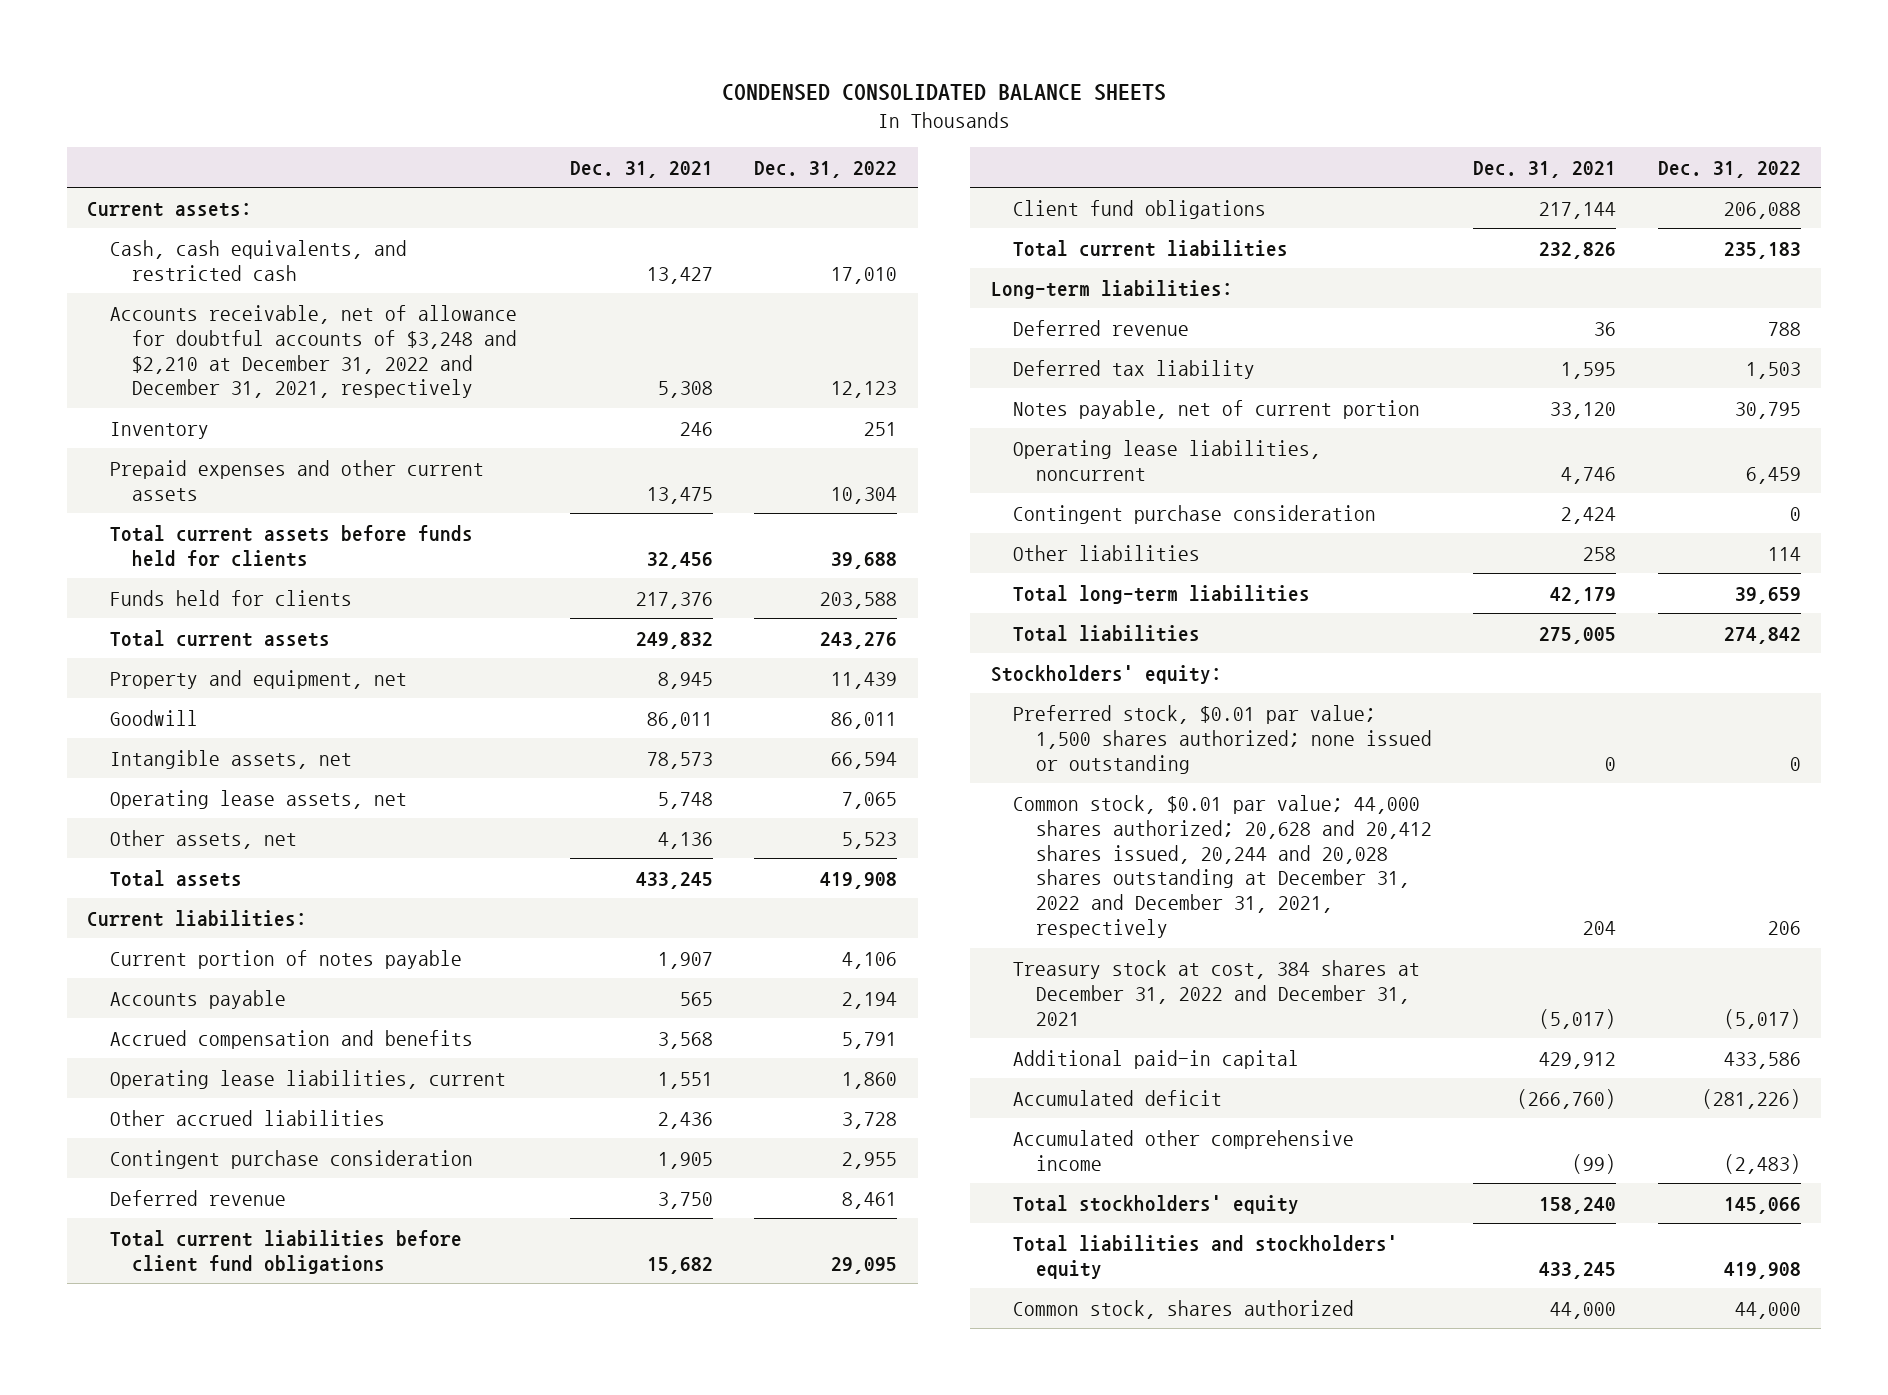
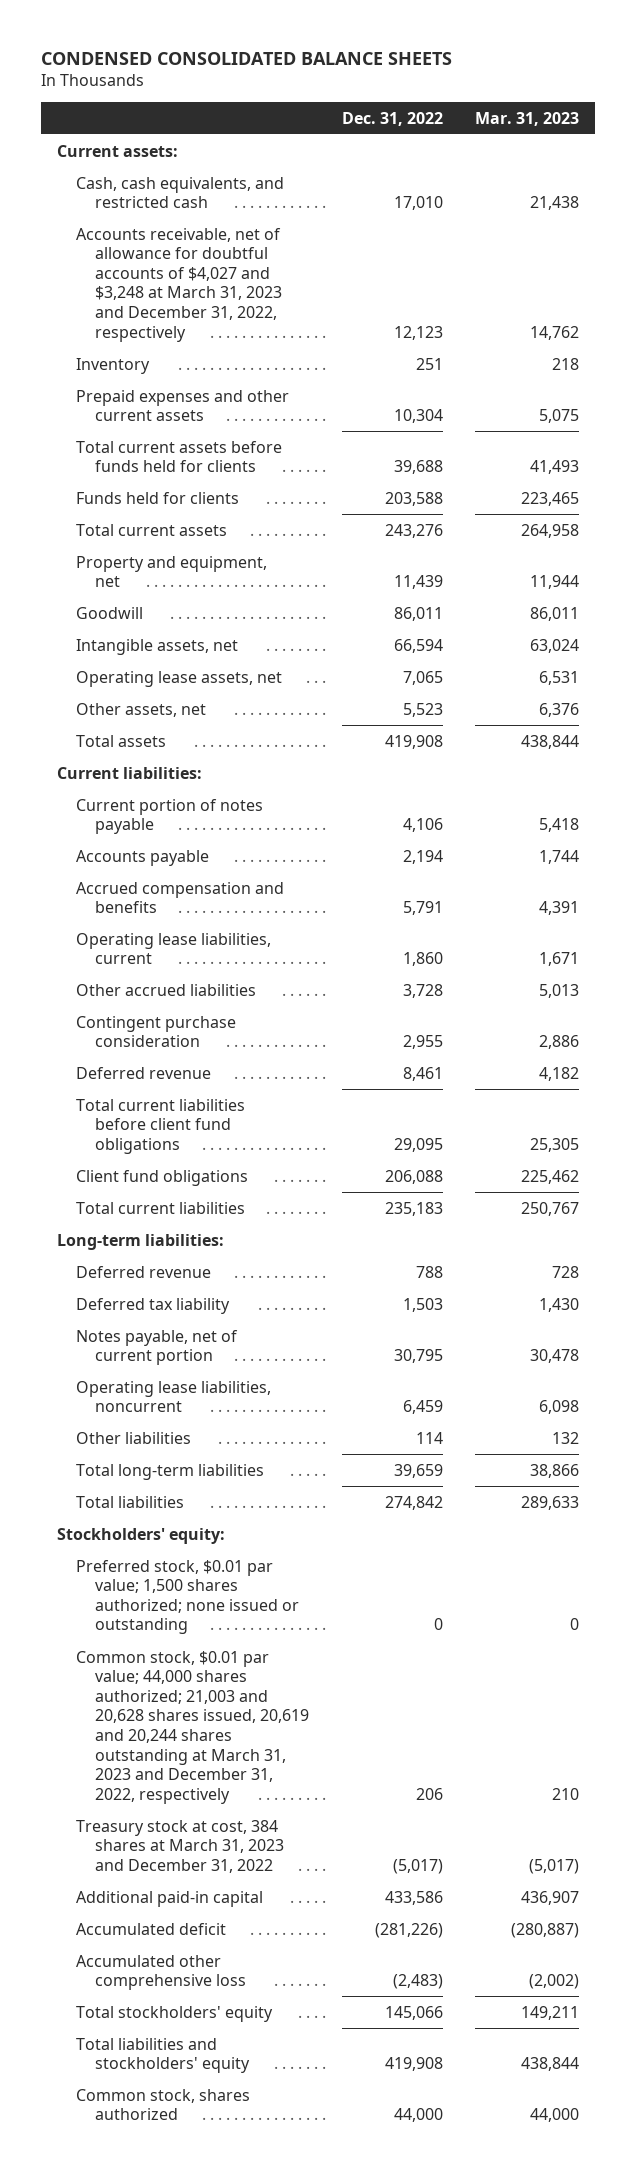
[569,161,713,179] Dec. 31, 2021 -> none
none -> [474,111,579,126] Mar. 31, 2023
[109,304,518,399] Accounts receivable, net of allowance for doubtful accounts of $3,248 and $2,210 at December 31, 2022 and December 31, 2021, respectively -> [76,227,283,342] Accounts receivable, net of allowance for doubtful accounts of $4,027 and $3,248 at March 31, 2023 and December 31, 2022, respectively
[1013,504,1377,524] Contingent purchase consideration -> none
[1013,794,1432,939] Common stock, $0.01 par value; 44,000 shares authorized; 20,628 and 20,412 shares issued, 20,244 and 20,028 shares outstanding at December 31, 2022 and December 31, 2021, respectively -> [76,1650,310,1805] Common stock, $0.01 par value; 44,000 shares authorized; 21,003 and 20,628 shares issued, 20,619 and 20,244 shares outstanding at March 31, 2023 and December 31, 2022, respectively
[1013,959,1421,1026] Treasury stock at cost, 384 shares at December 31, 2022 and December 31, 2021 -> [76,1819,285,1873] Treasury stock at cost, 384 shares at March 31, 2023 and December 31, 2022
[1013,1129,1355,1171] Accumulated other comprehensive income -> [76,1954,247,1991] Accumulated other comprehensive loss

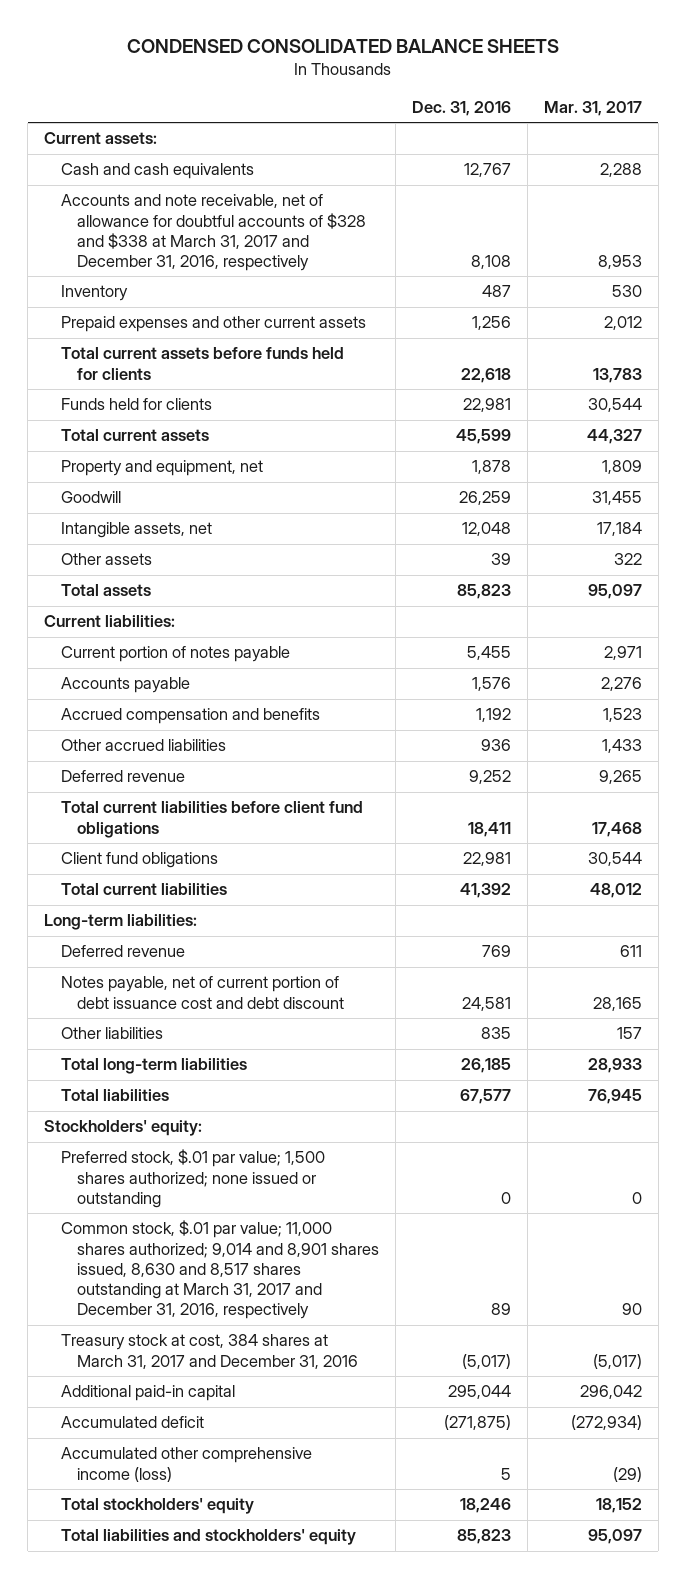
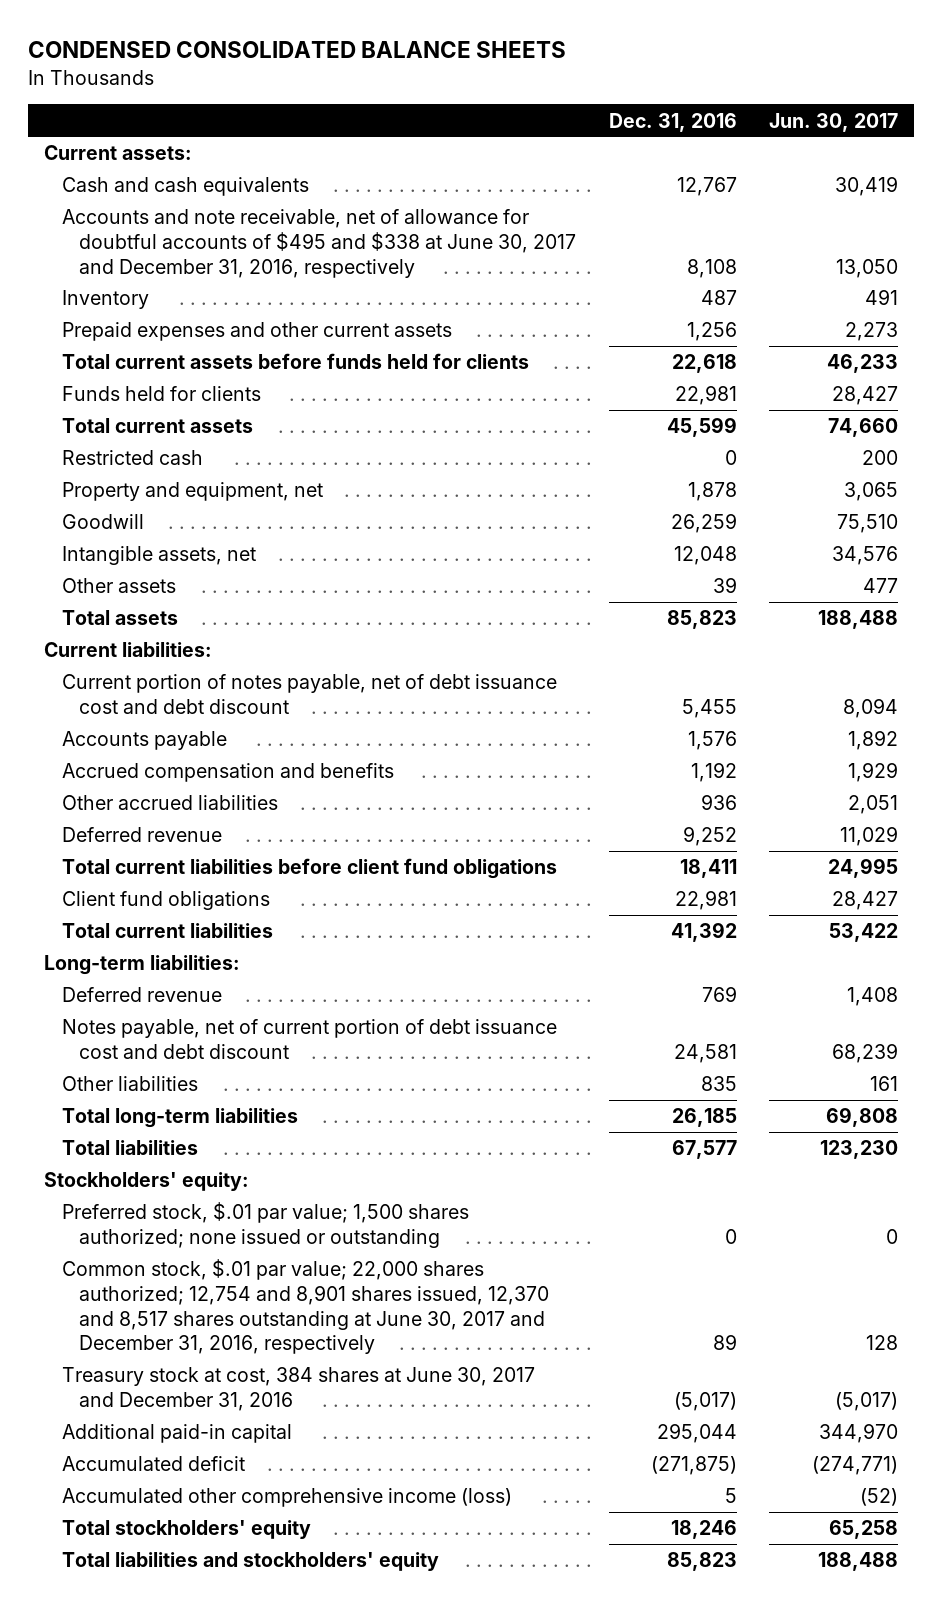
[543,100,642,116] Mar. 31, 2017 -> none
none -> [768,112,898,132] Jun. 30, 2017
[60,194,367,271] Accounts and note receivable, net of allowance for doubtful accounts of $328 and $338 at March 31, 2017 and December 31, 2016, respectively -> [61,209,577,278] Accounts and note receivable, net of allowance for doubtful accounts of $495 and $338 at June 30, 2017 and December 31, 2016, respectively
none -> [61,450,203,466] Restricted cash
[60,646,290,663] Current portion of notes payable -> [61,674,557,714] Current portion of notes payable, net of debt issuance cost and debt discount
[60,1220,380,1320] Common stock, $.01 par value; 11,000 shares authorized; 9,014 and 8,901 shares issued, 8,630 and 8,517 shares outstanding at March 31, 2017 and December 31, 2016, respectively -> [61,1259,550,1355] Common stock, $.01 par value; 22,000 shares authorized; 12,754 and 8,901 shares issued, 12,370 and 8,517 shares outstanding at June 30, 2017 and December 31, 2016, respectively
[60,1334,359,1369] Treasury stock at cost, 384 shares at March 31, 2017 and December 31, 2016 -> [61,1367,535,1411] Treasury stock at cost, 384 shares at June 30, 2017 and December 31, 2016

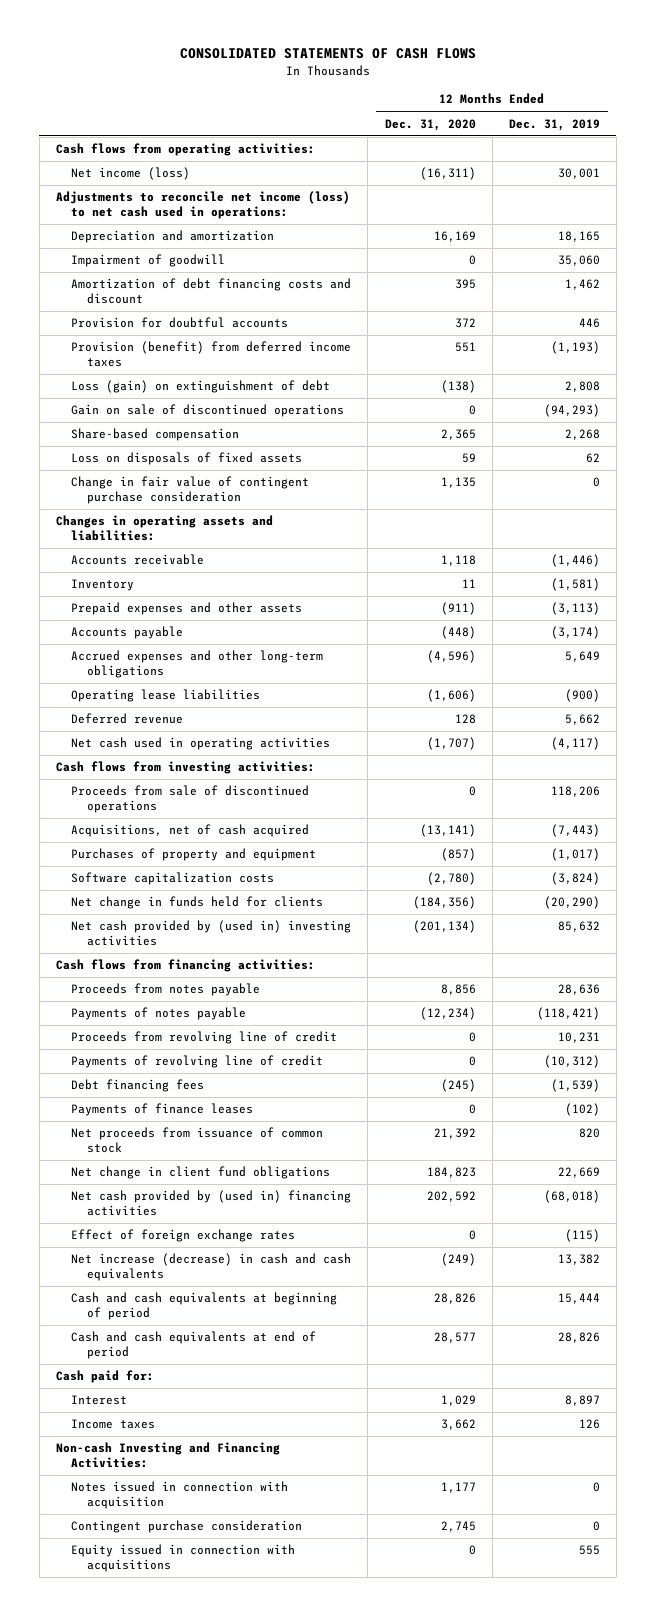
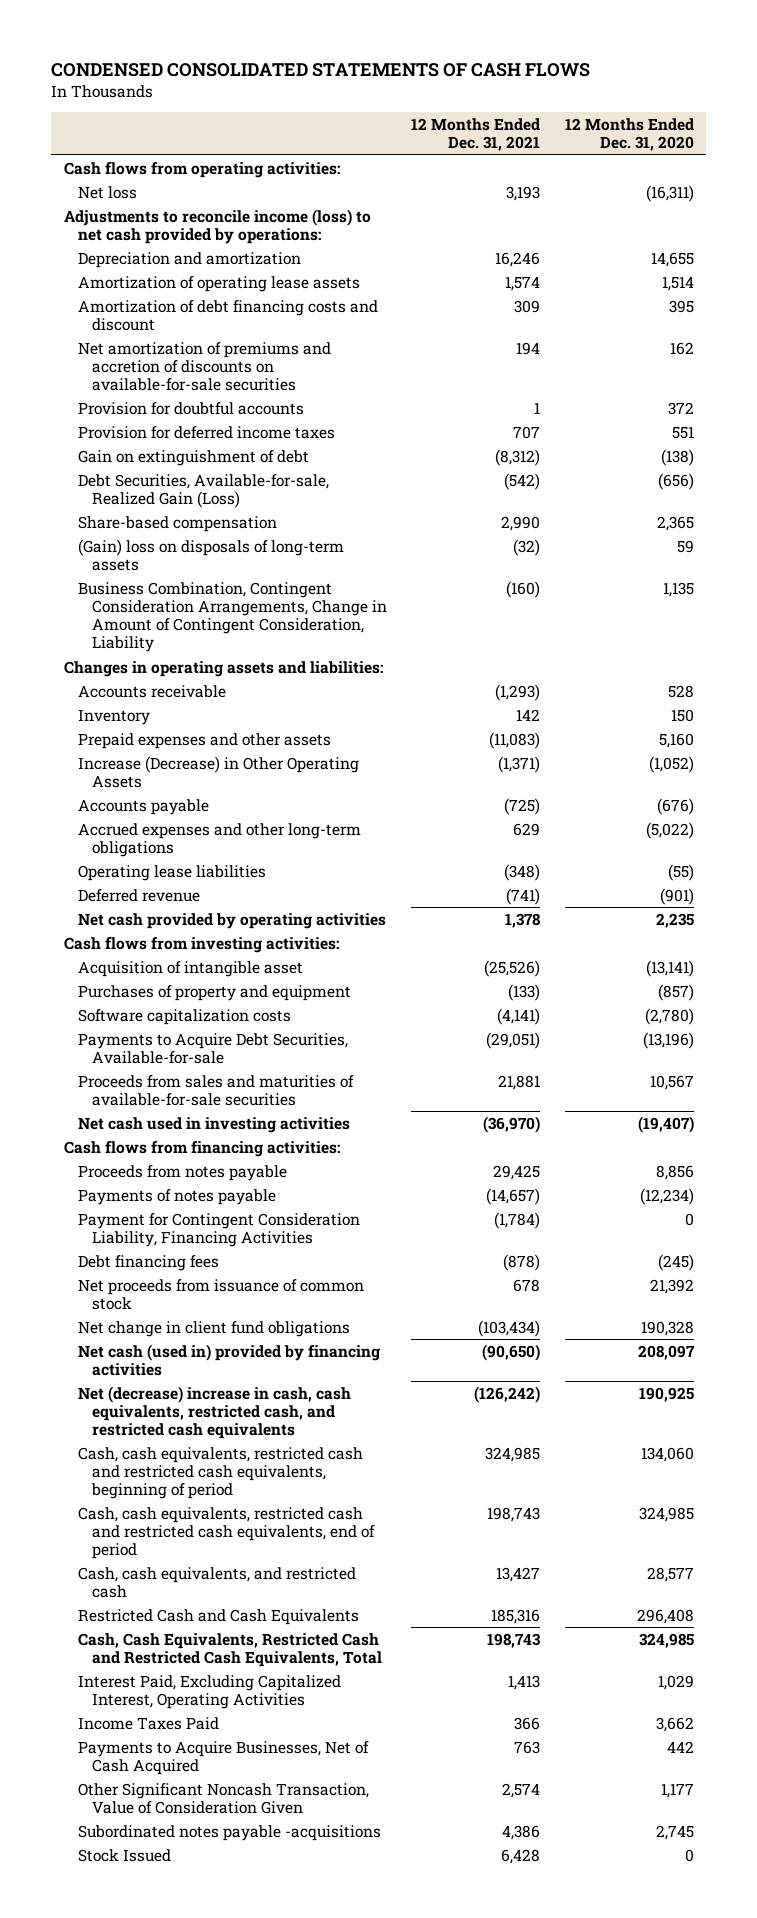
[179,48,476,60] CONSOLIDATED STATEMENTS OF CASH FLOWS -> [51,62,591,77] CONDENSED CONSOLIDATED STATEMENTS OF CASH FLOWS
[508,118,600,131] Dec. 31, 2019 -> none
none -> [411,117,541,152] 12 Months Ended Dec. 31, 2021
[71,254,226,268] Impairment of goodwill -> none
[71,167,191,181] Net income (loss) -> [77,185,137,199] Net loss
[55,191,350,220] Adjustments to reconcile net income (loss) to net cash used in operations: -> [63,208,371,244] Adjustments to reconcile income (loss) to net cash provided by operations:
[433,231,476,243] 16,169 -> [650,251,694,267] 14,655
none -> [77,275,360,292] Amortization of operating lease assets
none -> [77,341,331,391] Net amortization of premiums and accretion of discounts on available-for-sale securities
[71,404,345,418] Gain on sale of discontinued operations -> none
[71,341,352,368] Provision (benefit) from deferred income taxes -> [77,425,335,439] Provision for deferred income taxes
[71,380,331,394] Loss (gain) on extinguishment of debt -> [77,449,309,466] Gain on extinguishment of debt
none -> [77,473,329,508] Debt Securities, Available-for-sale, Realized Gain (Loss)
[71,452,303,466] Loss on disposals of fixed assets -> [77,538,344,571] (Gain) loss on disposals of long-term assets
[71,476,310,505] Change in fair value of contingent purchase consideration -> [77,581,387,653] Business Combination, Contingent Consideration Arrangements, Change in Amount of Contingent Consideration, Liability
[440,555,476,567] 1,118 -> [667,684,694,698] 528
[461,579,476,589] 11 -> [670,708,694,722] 150
[440,602,476,616] (911) -> [658,732,694,748] 5,160
none -> [77,755,359,788] Increase (Decrease) in Other Operating Assets
[440,626,476,640] (448) -> [656,797,694,815] (676)
[426,650,476,664] (4,596) -> [645,821,694,839] (5,022)
[426,689,476,703] (1,606) -> [667,863,694,881] (55)
[454,714,476,725] 128 -> [659,887,694,905] (901)
[71,737,331,751] Net cash used in operating activities -> [77,912,386,929] Net cash provided by operating activities
[426,737,476,751] (1,707) -> [655,912,694,928] 2,235
[71,785,310,814] Proceeds from sale of discontinued operations -> none
[71,824,310,838] Acquisitions, net of cash acquired -> [77,960,303,977] Acquisition of intangible asset
[71,896,324,910] Net change in funds held for clients -> none
none -> [77,1032,348,1064] Payments to Acquire Debt Securities, Available-for-sale
none -> [77,1074,354,1106] Proceeds from sales and maturities of available-for-sale securities
[71,920,352,947] Net cash provided by (used in) investing activities -> [77,1116,350,1133] Net cash used in investing activities
[412,920,476,934] (201,134) -> [637,1115,694,1133] (19,407)
[71,1031,338,1045] Proceeds from revolving line of credit -> none
[71,1055,324,1069] Payments of revolving line of credit -> none
none -> [77,1212,360,1247] Payment for Contingent Consideration Liability, Financing Activities
[71,1103,254,1117] Payments of finance leases -> none
[71,1229,296,1243] Effect of foreign exchange rates -> none
[55,1370,154,1384] Cash paid for: -> none
[55,1442,280,1469] Non-cash Investing and Financing Activities: -> none
[71,1520,303,1534] Contingent purchase consideration -> none
[426,1167,476,1179] 184,823 -> [640,1320,694,1336] 190,328
[71,1190,352,1217] Net cash provided by (used in) financing activities -> [77,1343,380,1376] Net cash (used in) provided by financing activities
[426,1191,476,1203] 202,592 -> [637,1344,695,1360] 208,097
[71,1253,352,1282] Net increase (decrease) in cash and cash equivalents -> [77,1385,351,1439] Net (decrease) increase in cash, cash equivalents, restricted cash, and restricted cash equivalents
[440,1253,476,1267] (249) -> [638,1386,694,1402] 190,925
[71,1292,338,1321] Cash and cash equivalents at beginning of period -> [77,1446,363,1499] Cash, cash equivalents, restricted cash and restricted cash equivalents, beginning of period
[433,1293,476,1305] 28,826 -> [640,1446,694,1462] 134,060
[71,1331,317,1360] Cash and cash equivalents at end of period -> [77,1506,375,1559] Cash, cash equivalents, restricted cash and restricted cash equivalents, end of period
[433,1332,476,1344] 28,577 -> [638,1506,694,1522] 324,985
none -> [77,1566,356,1598] Cash, cash equivalents, and restricted cash
none -> [77,1608,359,1625] Restricted Cash and Cash Equivalents
none -> [77,1632,382,1667] Cash, Cash Equivalents, Restricted Cash and Restricted Cash Equivalents, Total
[71,1395,128,1406] Interest -> [77,1674,341,1709] Interest Paid, Excluding Capitalized Interest, Operating Activities
[71,1419,156,1430] Income taxes -> [77,1716,219,1730] Income Taxes Paid
none -> [77,1740,369,1775] Payments to Acquire Businesses, Net of Cash Acquired
none -> [77,1782,369,1814] Other Significant Noncash Transaction, Value of Consideration Given
[71,1481,289,1510] Notes issued in connection with acquisition -> [77,1824,381,1841] Subordinated notes payable -acquisitions
[440,1482,476,1494] 1,177 -> [655,1824,694,1840] 2,745
[71,1544,296,1573] Equity issued in connection with acquisitions -> [77,1848,171,1862] Stock Issued

